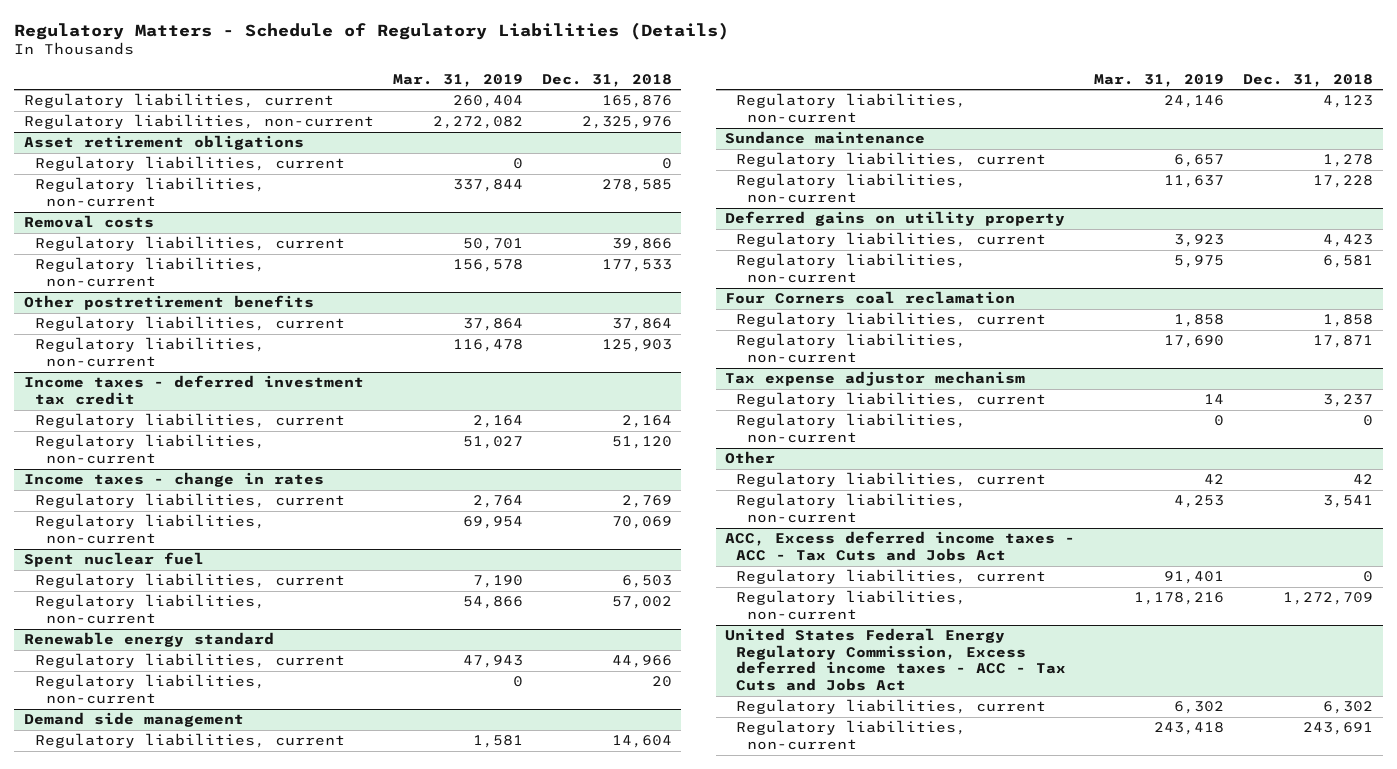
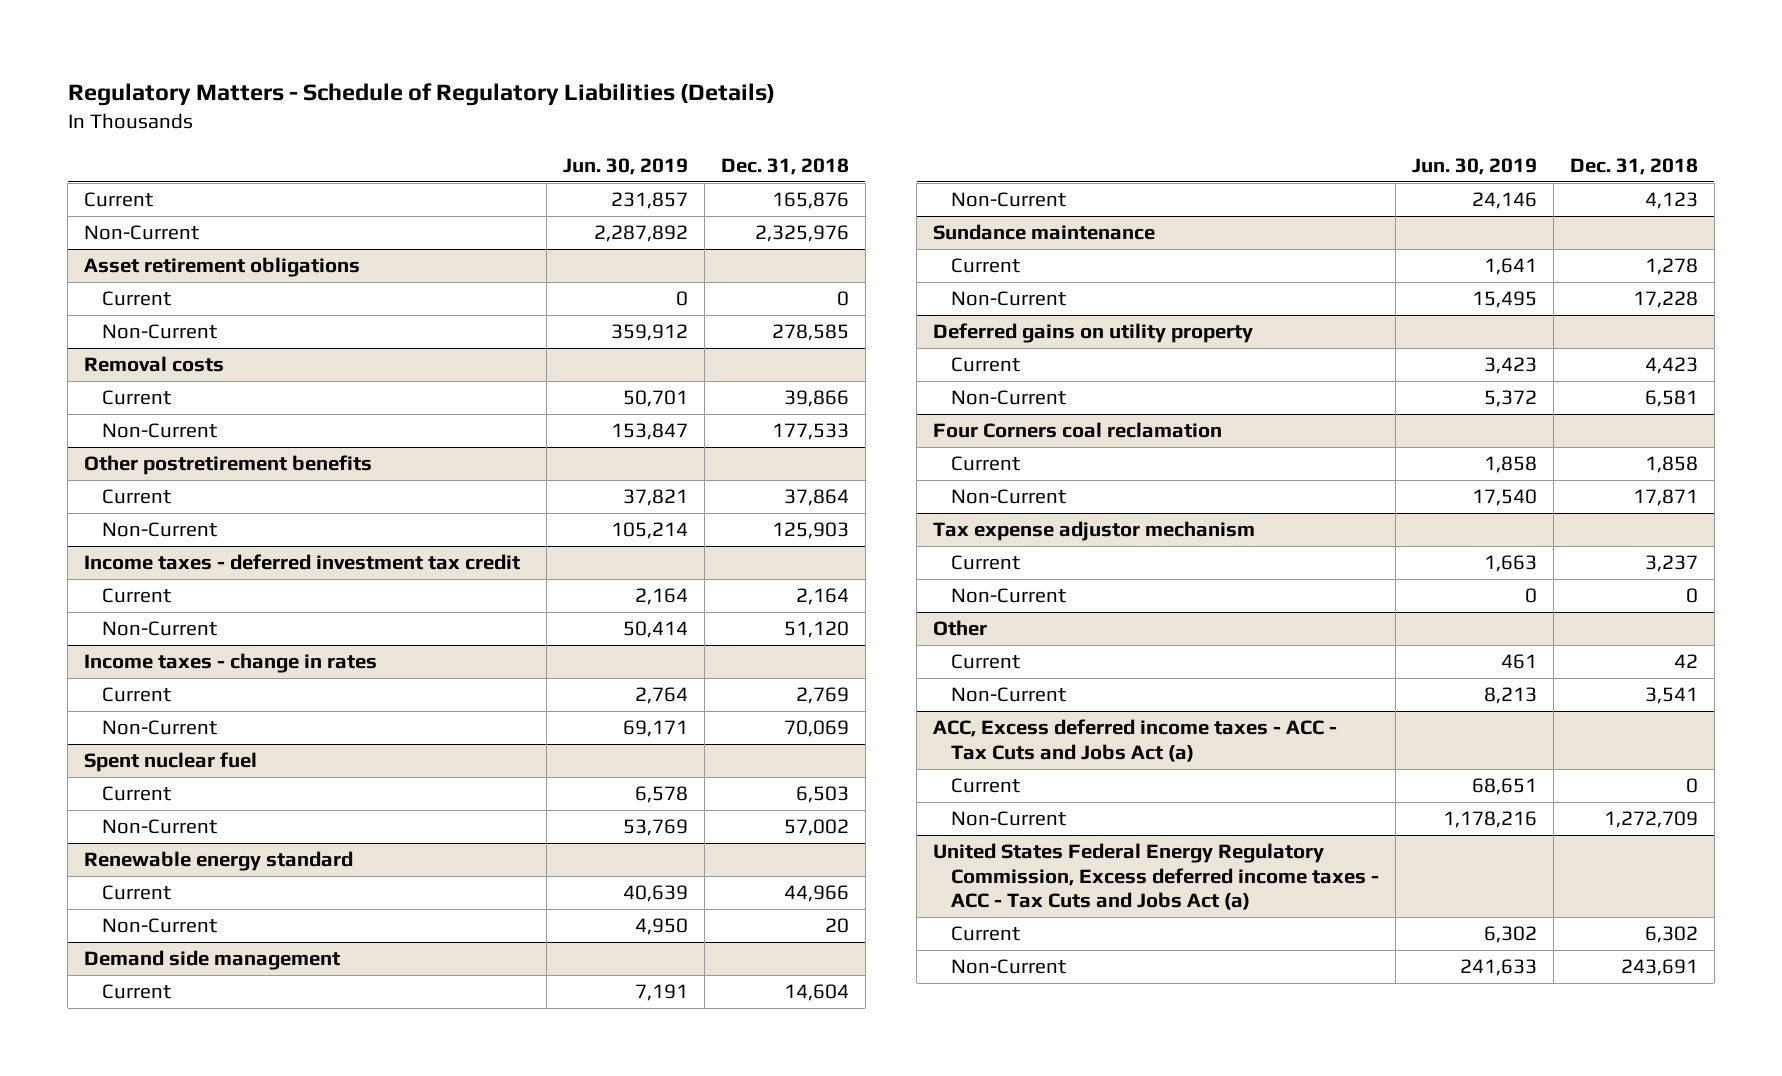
[392,73,523,87] Mar. 31, 2019 -> none
none -> [562,157,688,175] Jun. 30, 2019
[23,93,334,109] Regulatory liabilities, current -> [84,192,154,208] Current
[23,114,374,130] Regulatory liabilities, non-current -> [84,225,200,241] Non-Current
[34,156,345,172] Regulatory liabilities, current -> [101,291,171,307] Current
[34,177,265,207] Regulatory liabilities, non-current -> [101,324,217,340] Non-Current
[34,236,345,252] Regulatory liabilities, current -> [101,390,171,406] Current
[34,257,265,287] Regulatory liabilities, non-current -> [101,423,217,439] Non-Current
[34,316,345,332] Regulatory liabilities, current -> [101,489,171,505] Current
[34,337,265,367] Regulatory liabilities, non-current -> [101,522,217,538] Non-Current
[34,413,345,429] Regulatory liabilities, current -> [101,588,171,604] Current
[34,434,265,464] Regulatory liabilities, non-current -> [101,621,217,637] Non-Current
[34,493,345,509] Regulatory liabilities, current -> [101,687,171,703] Current
[34,514,265,544] Regulatory liabilities, non-current -> [101,720,217,736] Non-Current
[34,573,345,589] Regulatory liabilities, current -> [101,786,171,802] Current
[34,594,265,624] Regulatory liabilities, non-current -> [101,819,217,835] Non-Current
[34,653,345,669] Regulatory liabilities, current -> [101,885,171,901] Current
[34,674,265,704] Regulatory liabilities, non-current -> [101,918,217,934] Non-Current
[34,733,345,749] Regulatory liabilities, current -> [101,984,171,1000] Current
[736,93,967,123] Regulatory liabilities, non-current -> [950,192,1066,208] Non-Current
[736,152,1047,168] Regulatory liabilities, current -> [950,258,1020,274] Current
[736,173,967,203] Regulatory liabilities, non-current -> [950,291,1066,307] Non-Current
[736,232,1047,248] Regulatory liabilities, current -> [950,357,1020,373] Current
[736,253,967,283] Regulatory liabilities, non-current -> [950,390,1066,406] Non-Current
[736,312,1047,328] Regulatory liabilities, current -> [950,456,1020,472] Current
[736,333,967,363] Regulatory liabilities, non-current -> [950,489,1066,505] Non-Current
[736,392,1047,408] Regulatory liabilities, current -> [950,555,1020,571] Current
[736,413,967,443] Regulatory liabilities, non-current -> [950,588,1066,604] Non-Current
[736,472,1047,488] Regulatory liabilities, current -> [950,654,1020,670] Current
[736,493,967,523] Regulatory liabilities, non-current -> [950,687,1066,703] Non-Current
[725,531,1076,561] ACC, Excess deferred income taxes - ACC - Tax Cuts and Jobs Act -> [933,719,1338,762] ACC, Excess deferred income taxes - ACC - Tax Cuts and Jobs Act (a)
[736,569,1047,585] Regulatory liabilities, current -> [950,778,1020,794] Current
[736,590,967,620] Regulatory liabilities, non-current -> [950,811,1066,827] Non-Current
[725,628,1067,691] United States Federal Energy Regulatory Commission, Excess deferred income taxes - ACC - Tax Cuts and Jobs Act -> [933,843,1379,911] United States Federal Energy Regulatory Commission, Excess deferred income taxes - ACC - Tax Cuts and Jobs Act (a)
[736,699,1047,715] Regulatory liabilities, current -> [950,926,1020,942] Current
[736,720,967,750] Regulatory liabilities, non-current -> [950,959,1066,975] Non-Current

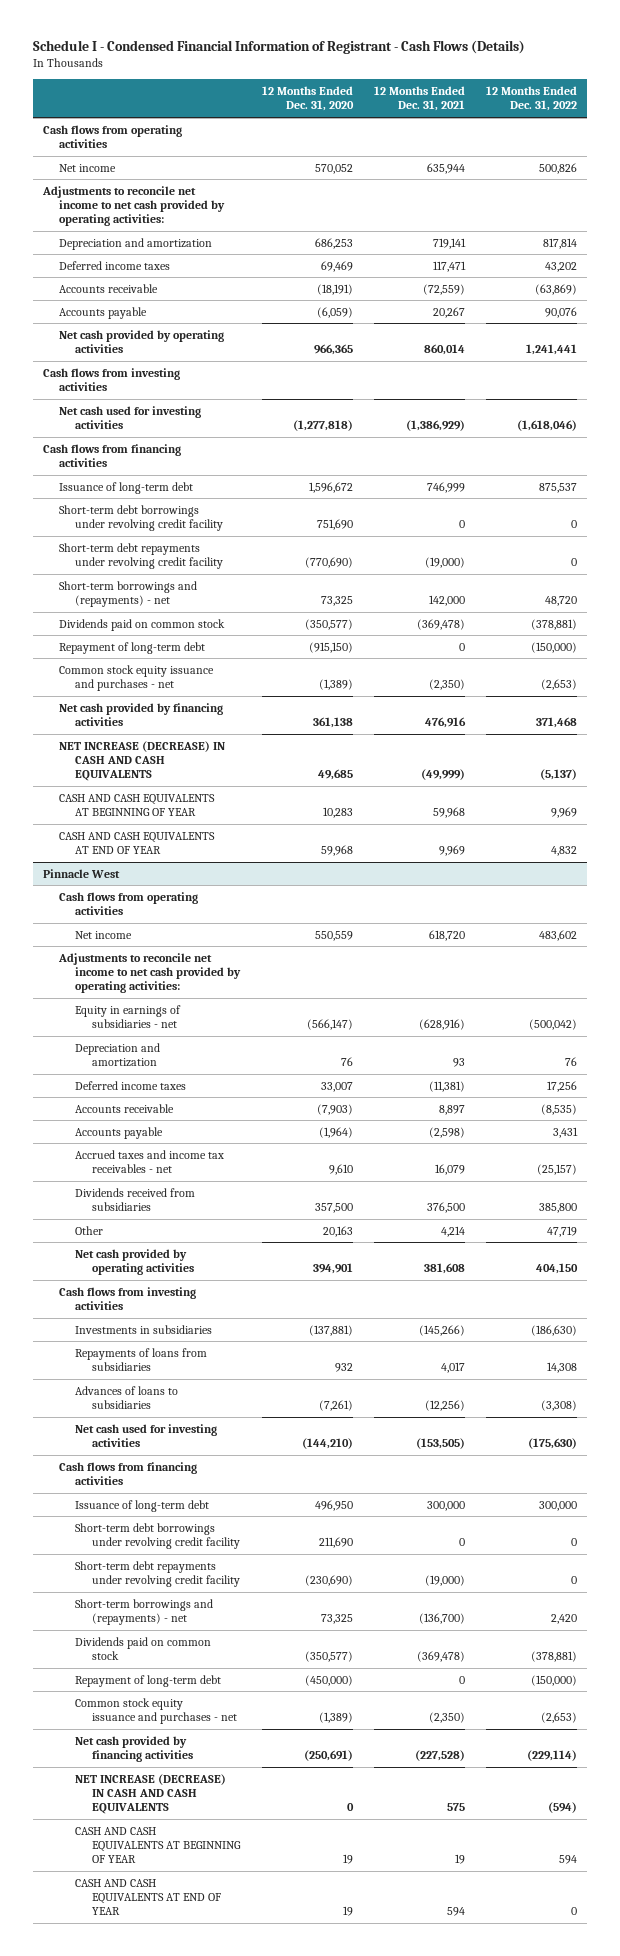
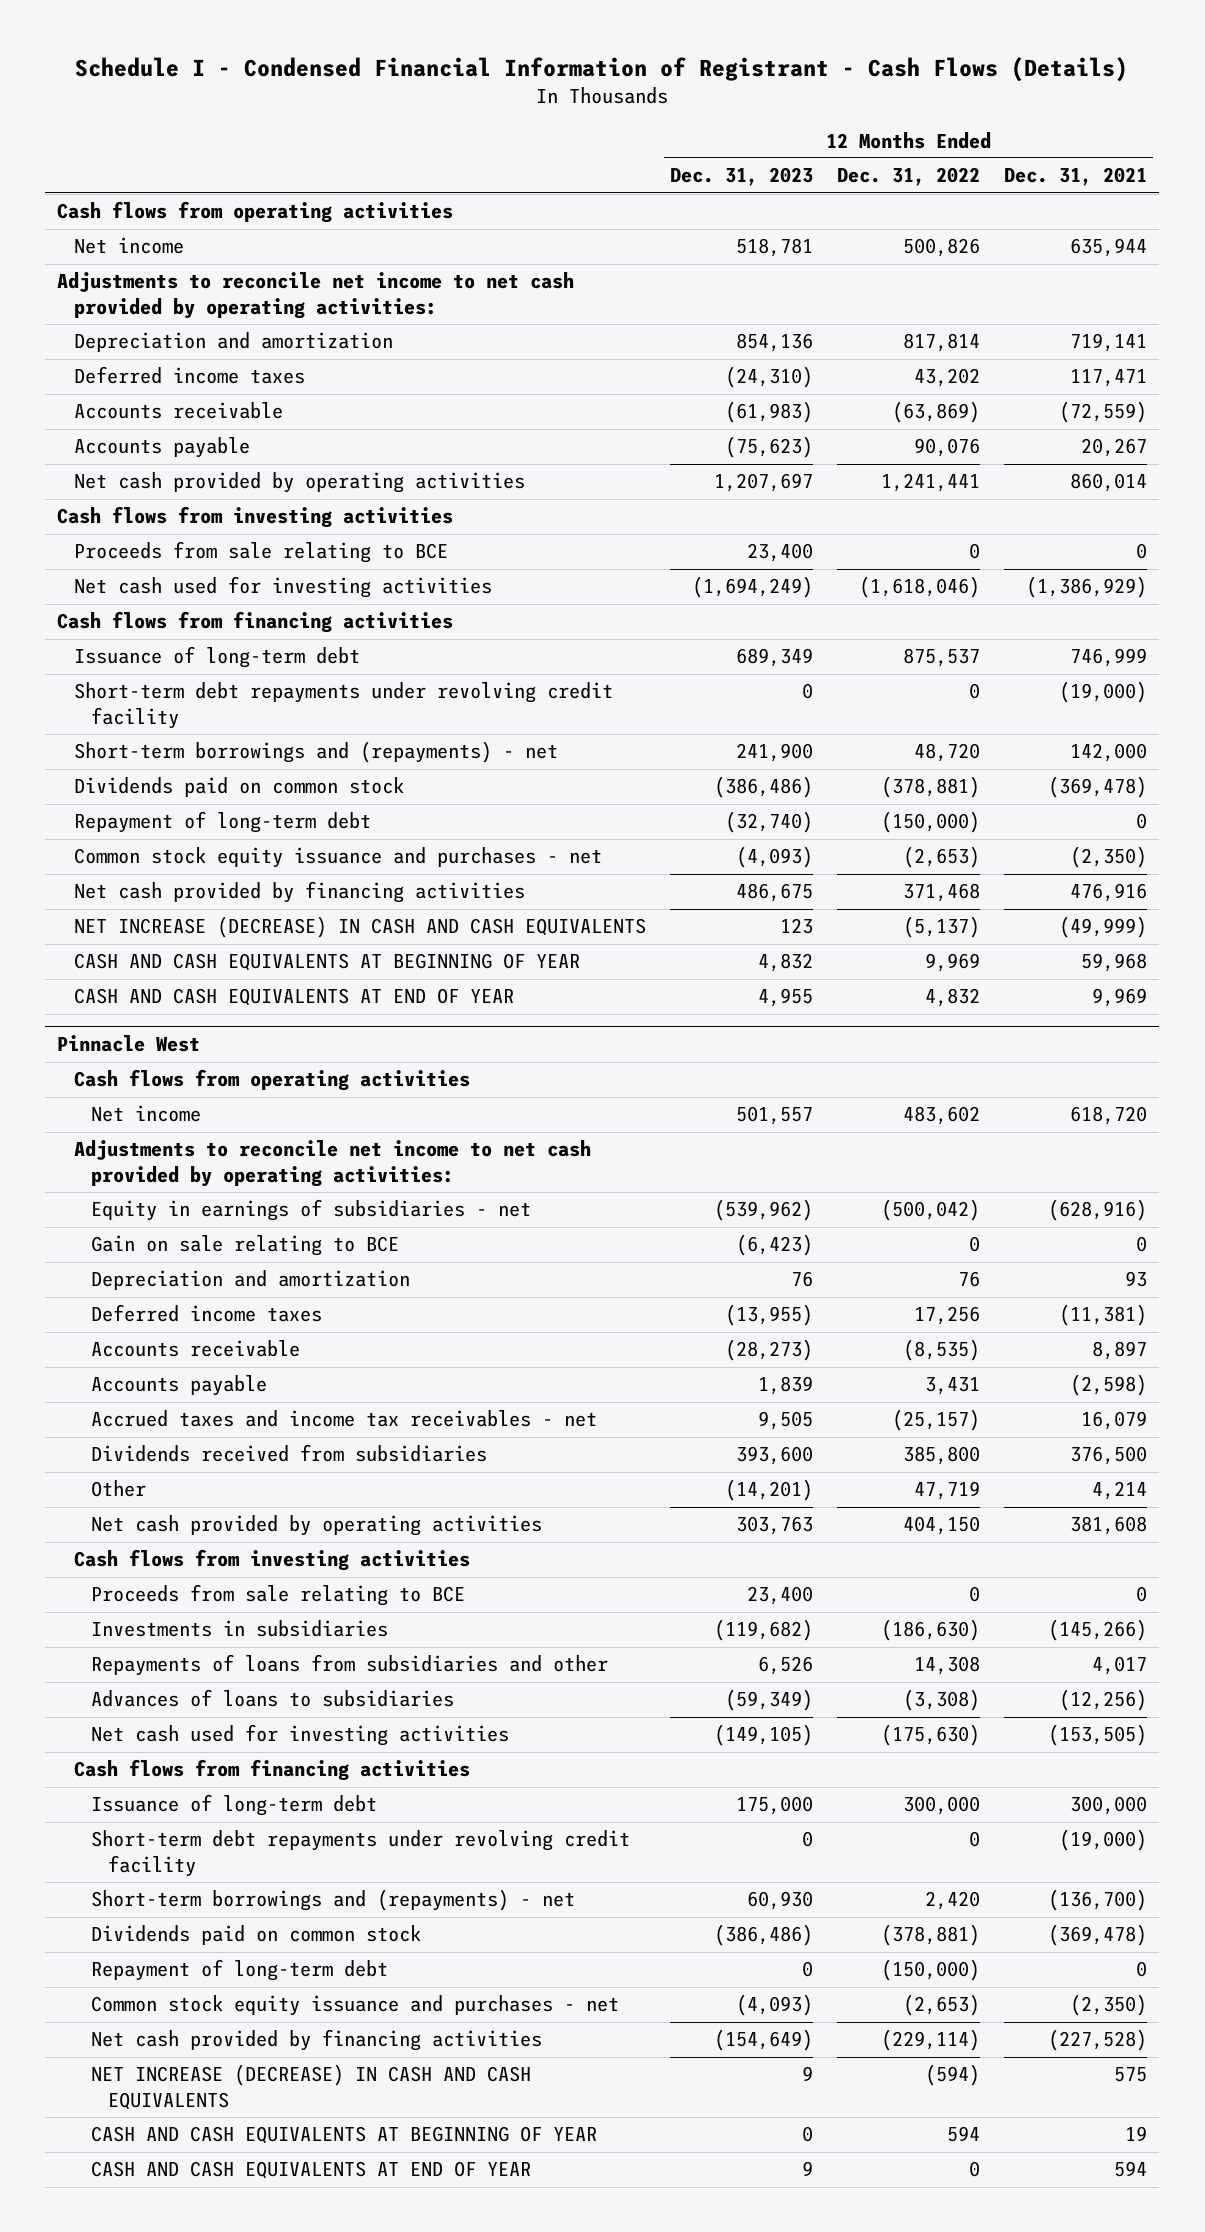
[261,86,354,112] 12 Months Ended Dec. 31, 2020 -> none
none -> [670,167,814,187] Dec. 31, 2023
none -> [74,541,449,564] Proceeds from sale relating to BCE
[59,504,224,532] Short-term debt borrowings under revolving credit facility -> none
none -> [91,1235,400,1257] Gain on sale relating to BCE
none -> [91,1584,466,1607] Proceeds from sale relating to BCE
[75,1347,208,1372] Repayments of loans from subsidiaries -> [91,1654,609,1677] Repayments of loans from subsidiaries and other
[75,1522,240,1550] Short-term debt borrowings under revolving credit facility -> none

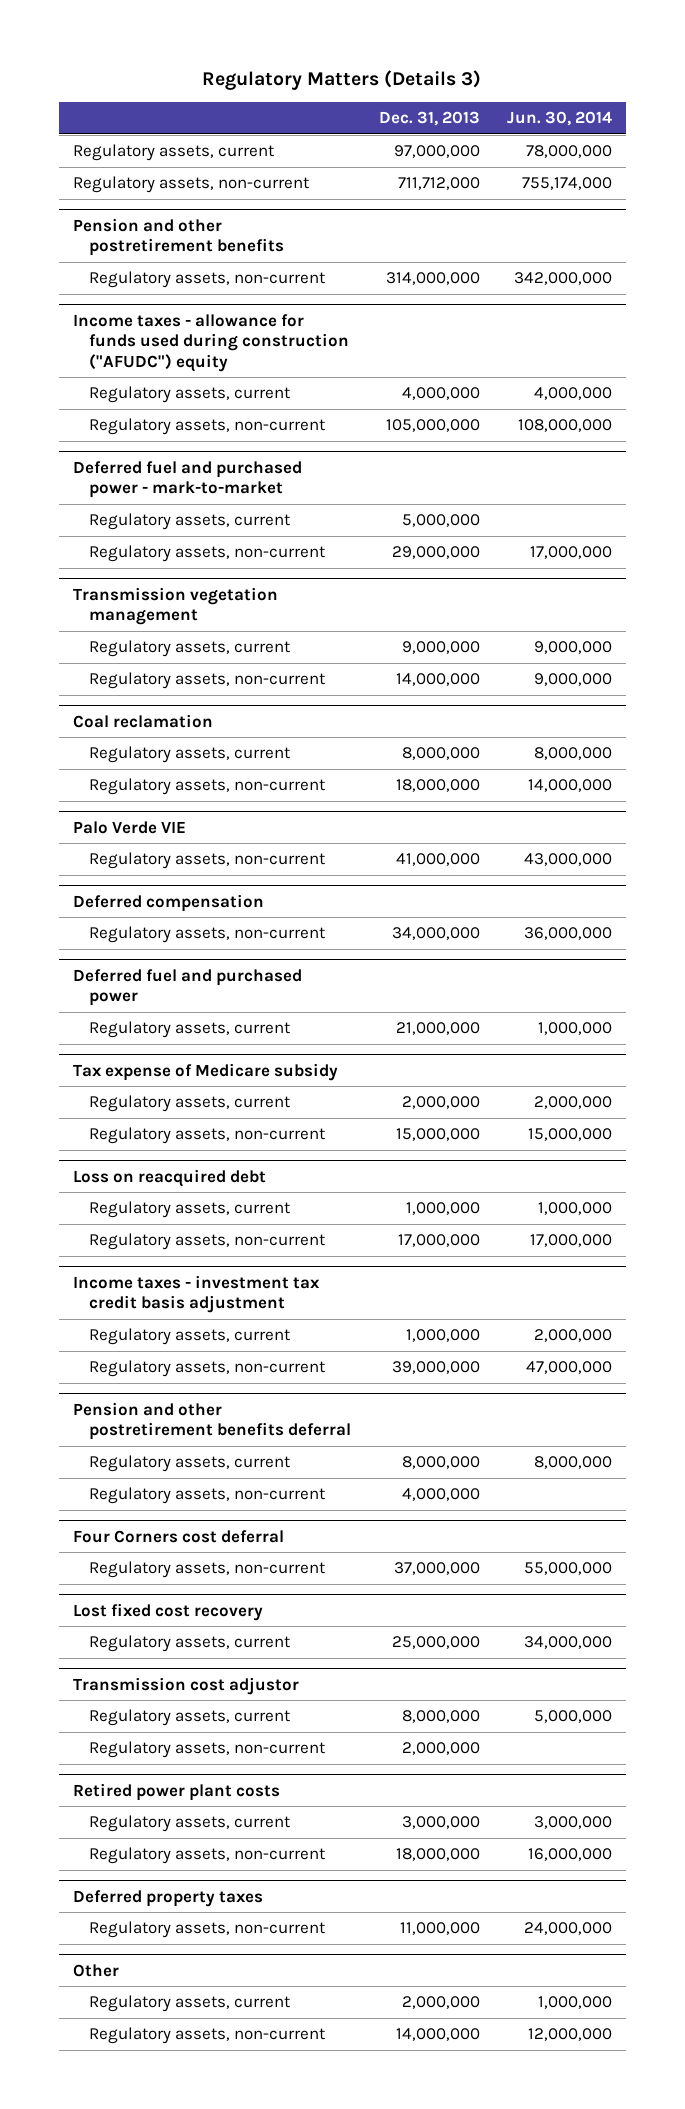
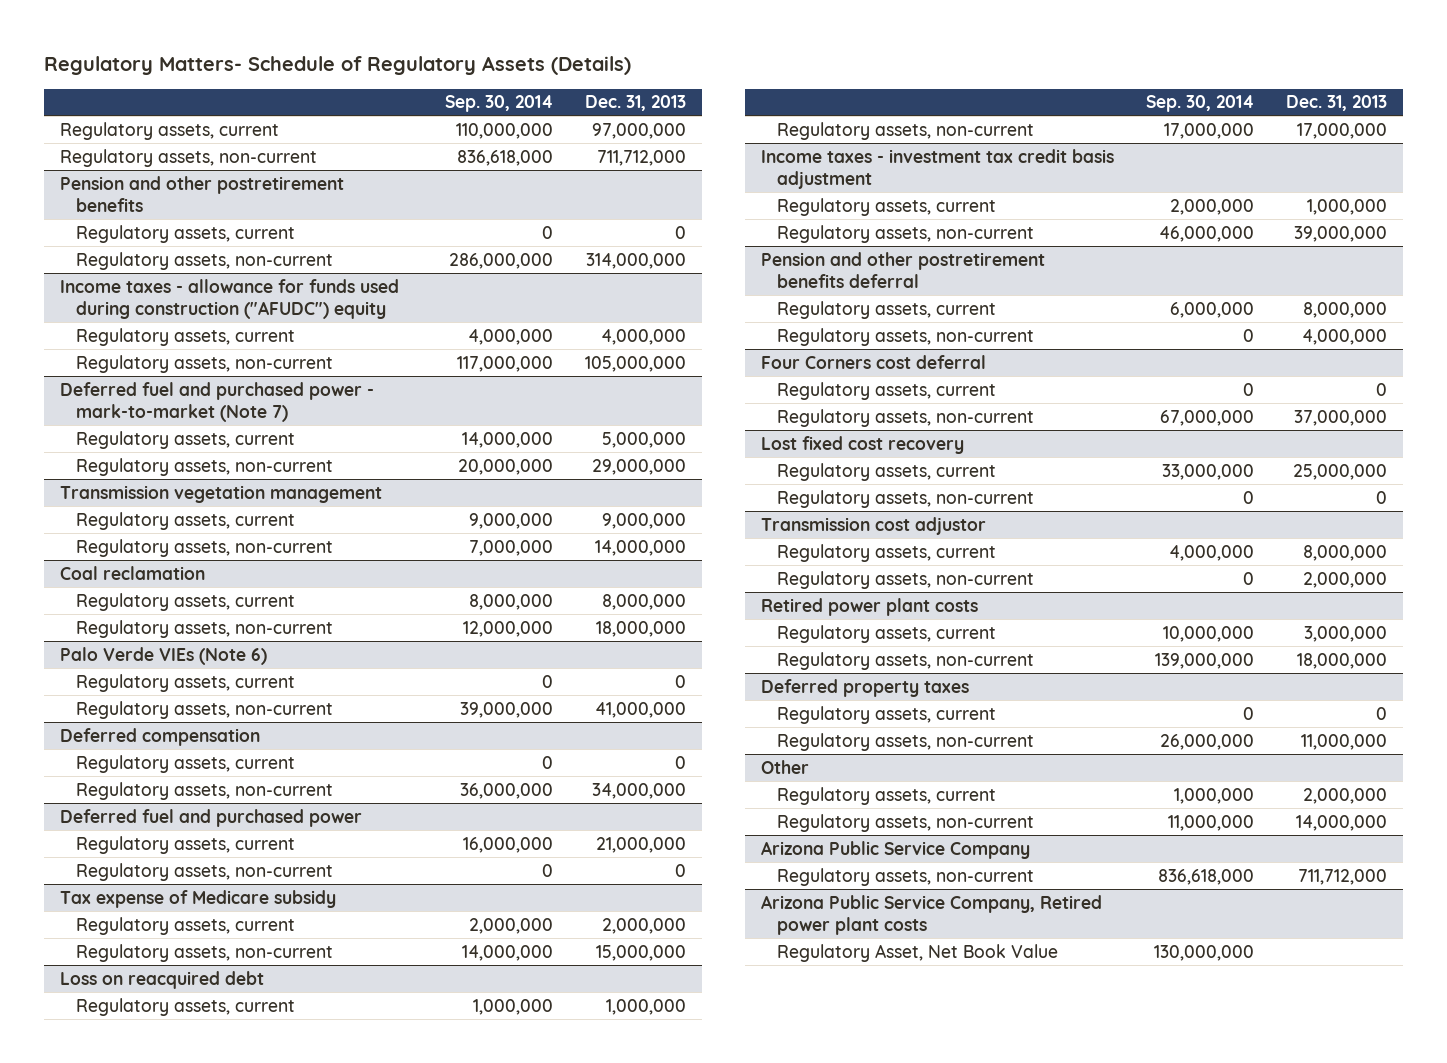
[202,70,482,91] Regulatory Matters (Details 3) -> [44,56,632,76] Regulatory Matters- Schedule of Regulatory Assets (Details)
[507,111,613,127] Jun. 30, 2014 -> none
none -> [444,95,553,113] Sep. 30, 2014
none -> [75,224,295,243] Regulatory assets, current
[72,460,302,499] Deferred fuel and purchased power - mark-to-market -> [60,381,375,422] Deferred fuel and purchased power - mark-to-market (Note 7)
[72,820,186,834] Palo Verde VIE -> none
none -> [60,646,268,665] Palo Verde VIEs (Note 6)
none -> [75,673,295,692] Regulatory assets, current
none -> [75,754,295,773] Regulatory assets, current
none -> [75,862,333,881] Regulatory assets, non-current
none -> [776,381,996,400] Regulatory assets, current
none -> [776,489,1034,508] Regulatory assets, non-current
none -> [776,705,996,724] Regulatory assets, current
none -> [761,840,1031,859] Arizona Public Service Company
none -> [776,867,1034,886] Regulatory assets, non-current
none -> [761,894,1103,935] Arizona Public Service Company, Retired power plant costs
none -> [776,943,1058,962] Regulatory Asset, Net Book Value

